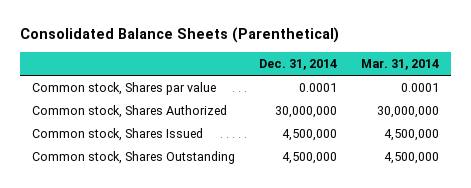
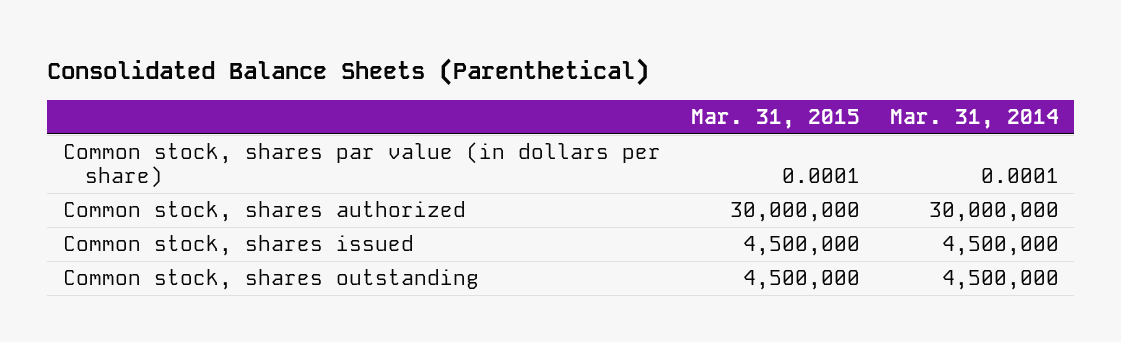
[258,58,337,70] Dec. 31, 2014 -> none
none -> [690,108,860,129] Mar. 31, 2015
[31,82,216,96] Common stock, Shares par value -> [62,142,661,189] Common stock, shares par value (in dollars per share)
[31,105,227,119] Common stock, Shares Authorized -> [62,201,466,223] Common stock, shares authorized
[31,128,203,142] Common stock, Shares Issued -> [62,235,414,257] Common stock, shares issued
[31,151,235,165] Common stock, Shares Outstanding -> [62,269,479,291] Common stock, shares outstanding

